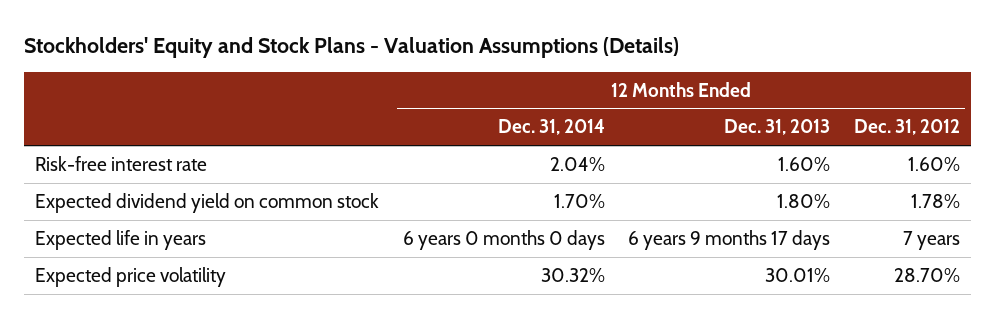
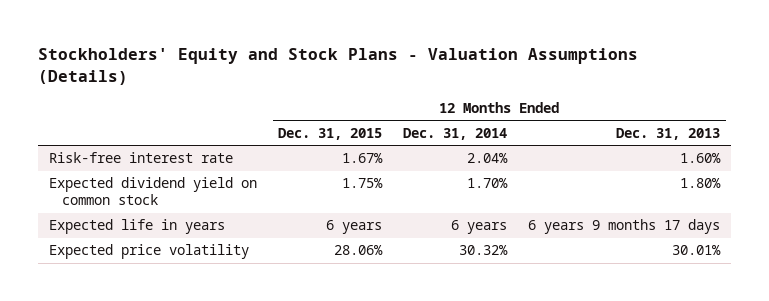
[853,119,960,136] Dec. 31, 2012 -> none
none -> [278,127,383,140] Dec. 31, 2015
[402,229,605,250] 6 years 0 months 0 days -> [451,220,508,235] 6 years

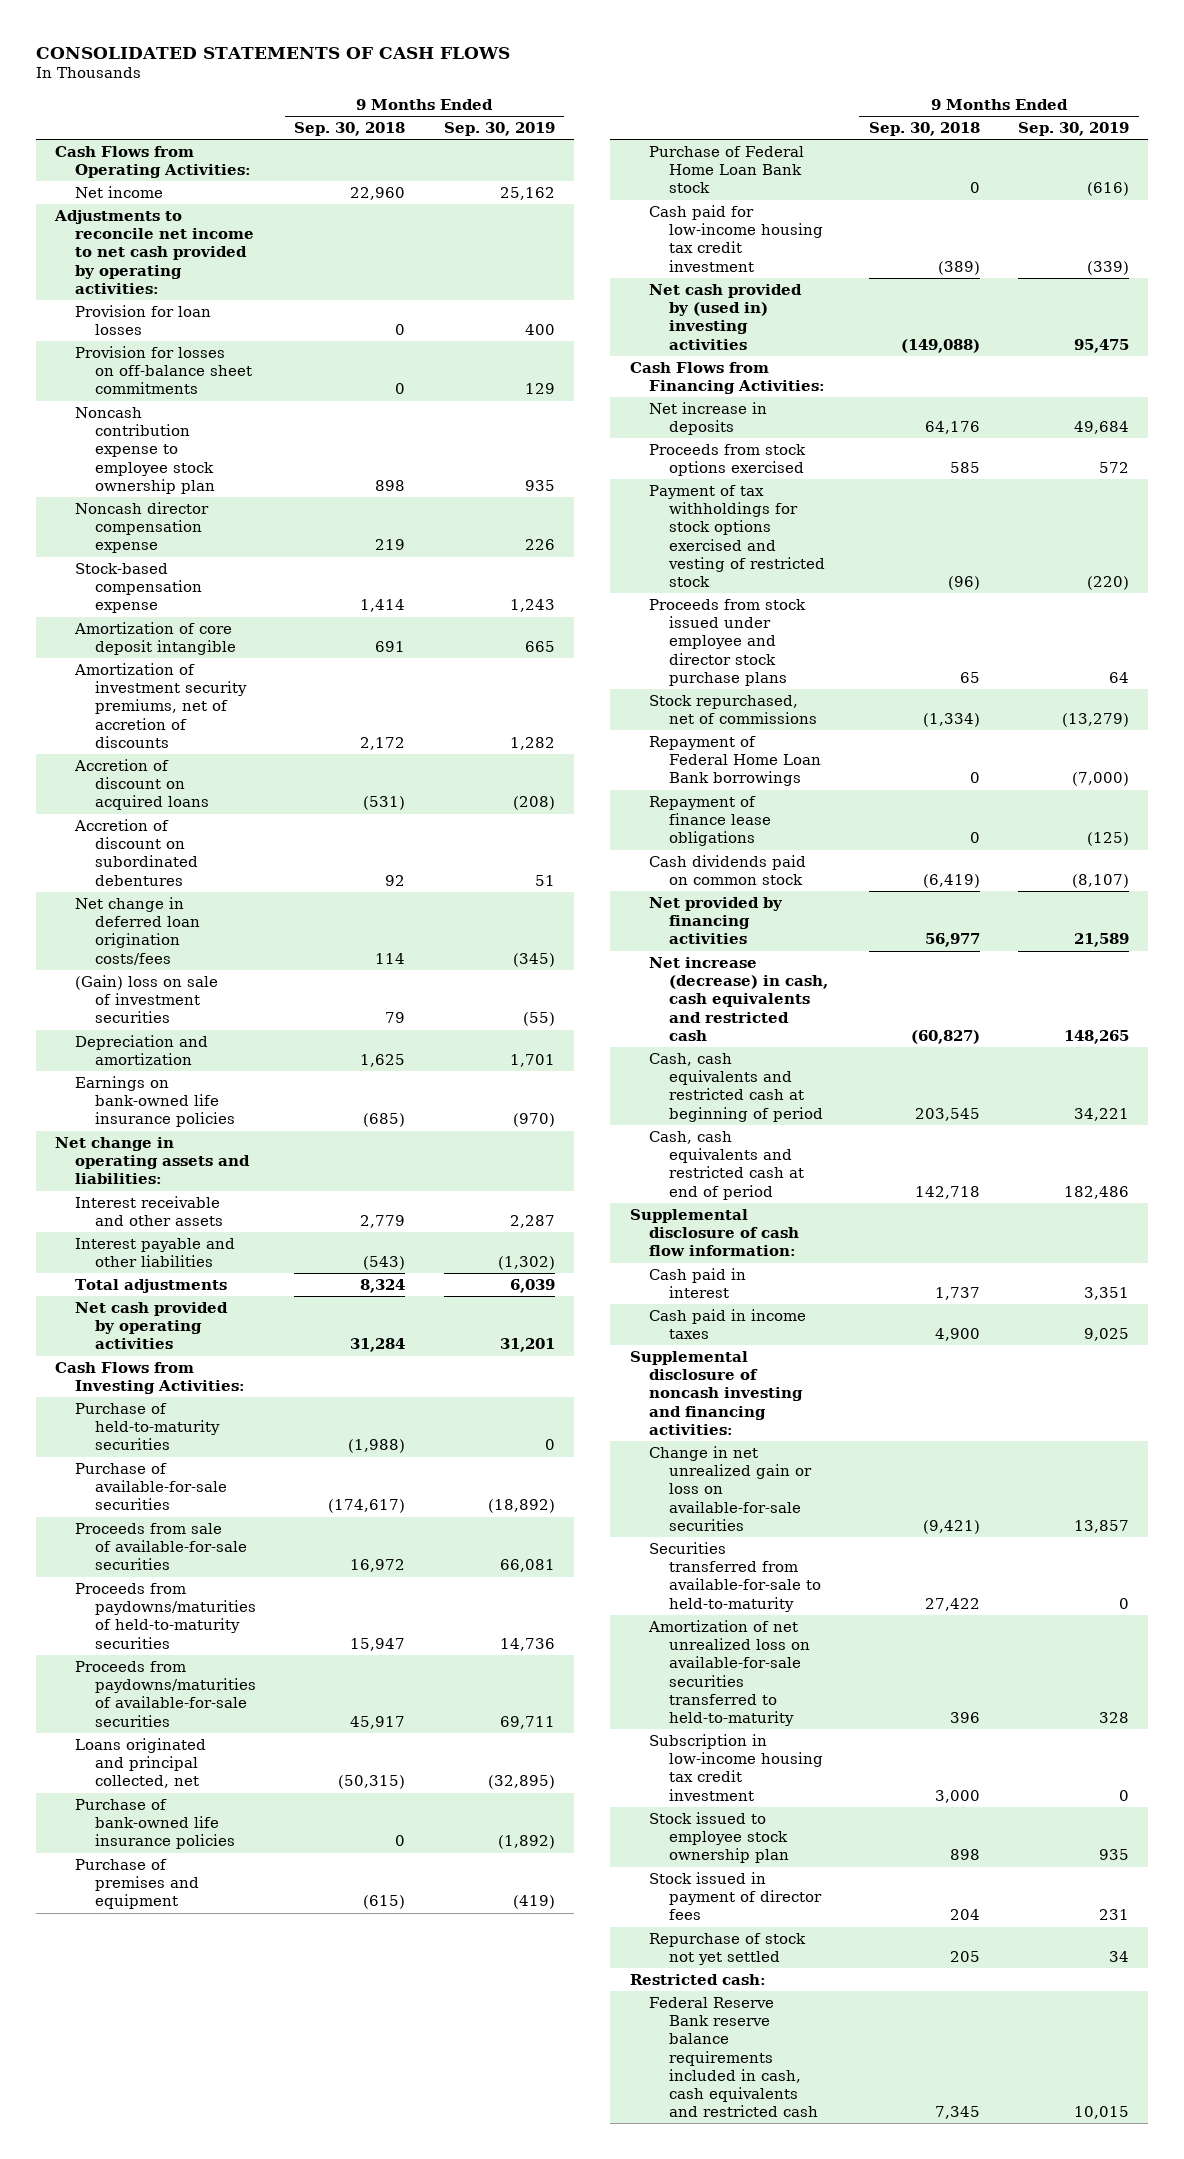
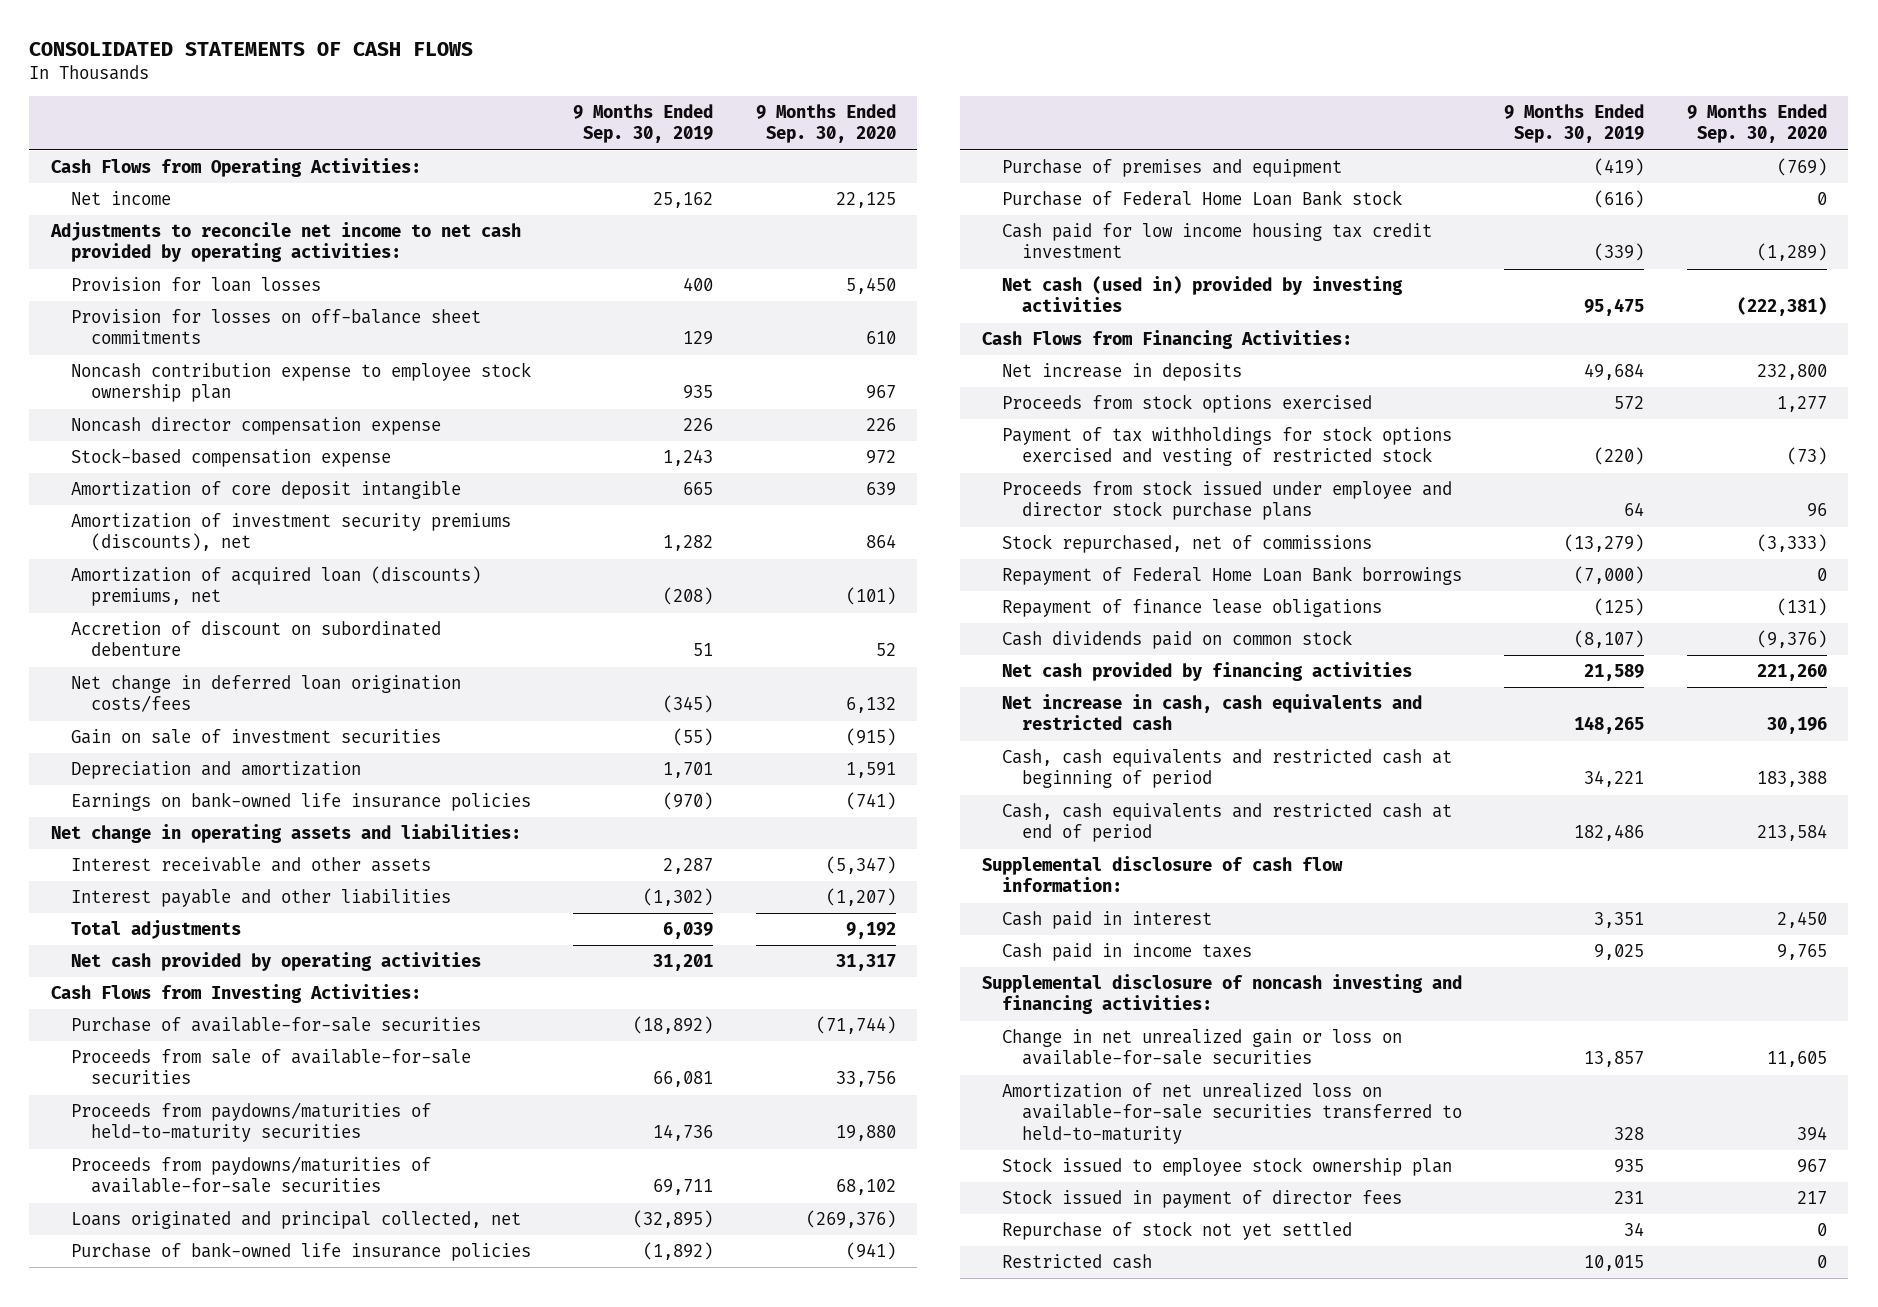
[294,122,406,137] Sep. 30, 2018 -> none
none -> [756,104,897,144] 9 Months Ended Sep. 30, 2020
[73,662,247,748] Amortization of investment security premiums, net of accretion of discounts -> [70,513,511,552] Amortization of investment security premiums (discounts), net
[73,758,209,811] Accretion of discount on acquired loans -> [70,566,481,607] Amortization of acquired loan (discounts) premiums, net
[73,818,198,886] Accretion of discount on subordinated debentures -> [70,621,441,657] Accretion of discount on subordinated debenture
[74,974,218,1024] (Gain) loss on sale of investment securities -> [70,729,441,745] Gain on sale of investment securities
[74,1402,220,1451] Purchase of held-to-maturity securities -> none
[649,204,824,272] Cash paid for low-income housing tax credit investment -> [1001,223,1432,259] Cash paid for low income housing tax credit investment
[649,283,803,350] Net cash provided by (used in) investing activities -> [1001,276,1403,313] Net cash (used in) provided by investing activities
[649,896,784,945] Net provided by financing activities -> [1001,662,1412,682] Net cash provided by financing activities
[649,956,829,1041] Net increase (decrease) in cash, cash equivalents and restricted cash -> [1001,694,1422,731] Net increase in cash, cash equivalents and restricted cash
[649,1541,822,1612] Securities transferred from available-for-sale to held-to-maturity -> none
[649,1733,824,1801] Subscription in low-income housing tax credit investment -> none
[629,1973,766,1985] Restricted cash: -> none
[649,1996,819,2118] Federal Reserve Bank reserve balance requirements included in cash, cash equivalents and restricted cash -> [1001,1254,1152,1270] Restricted cash

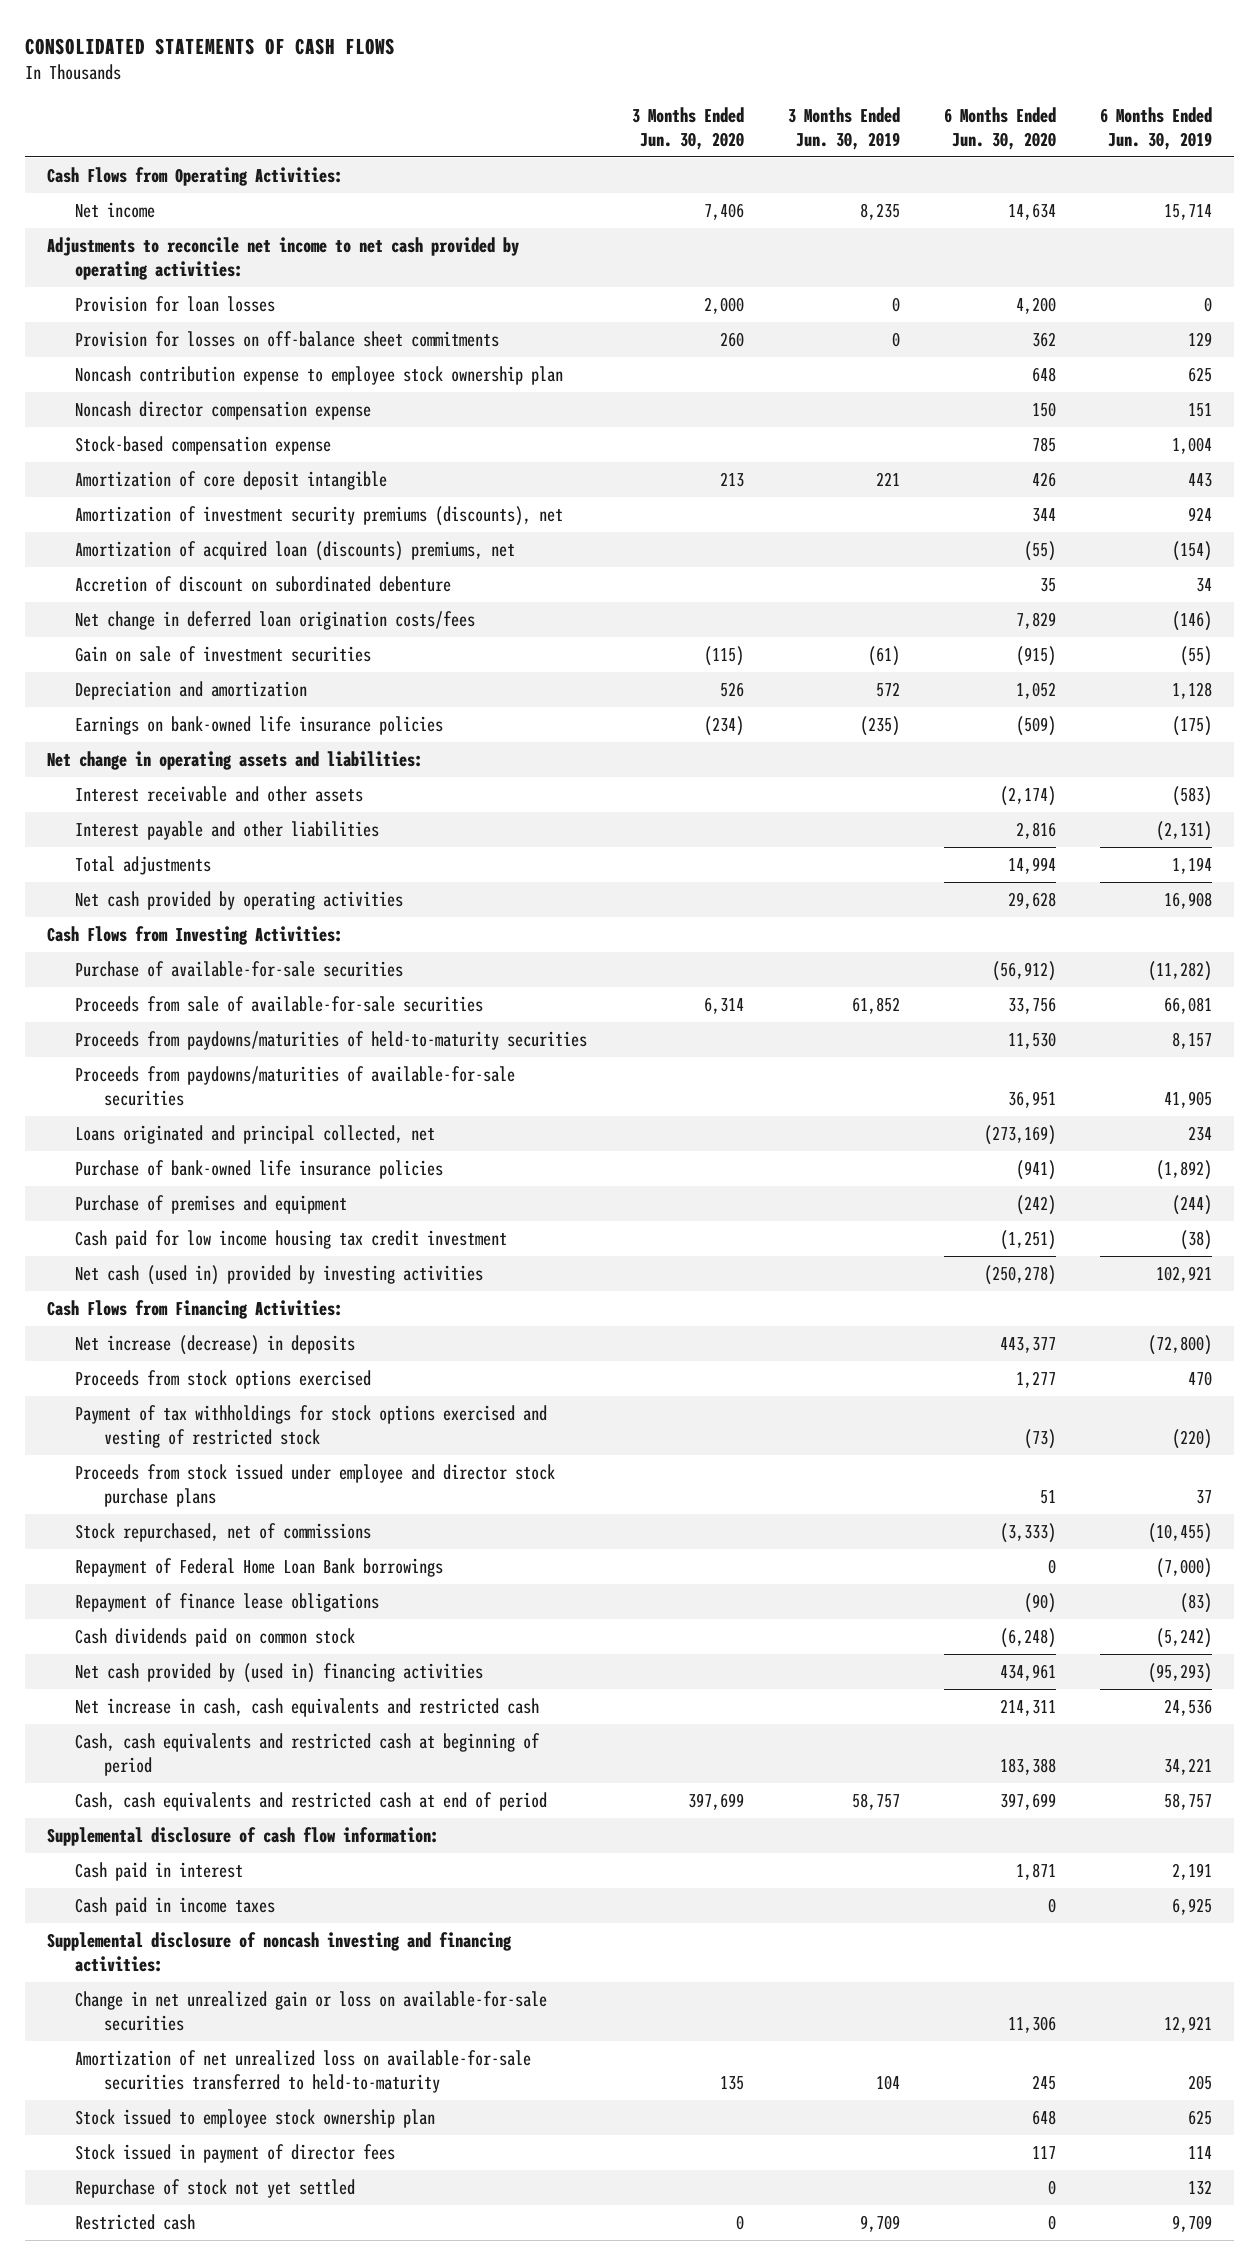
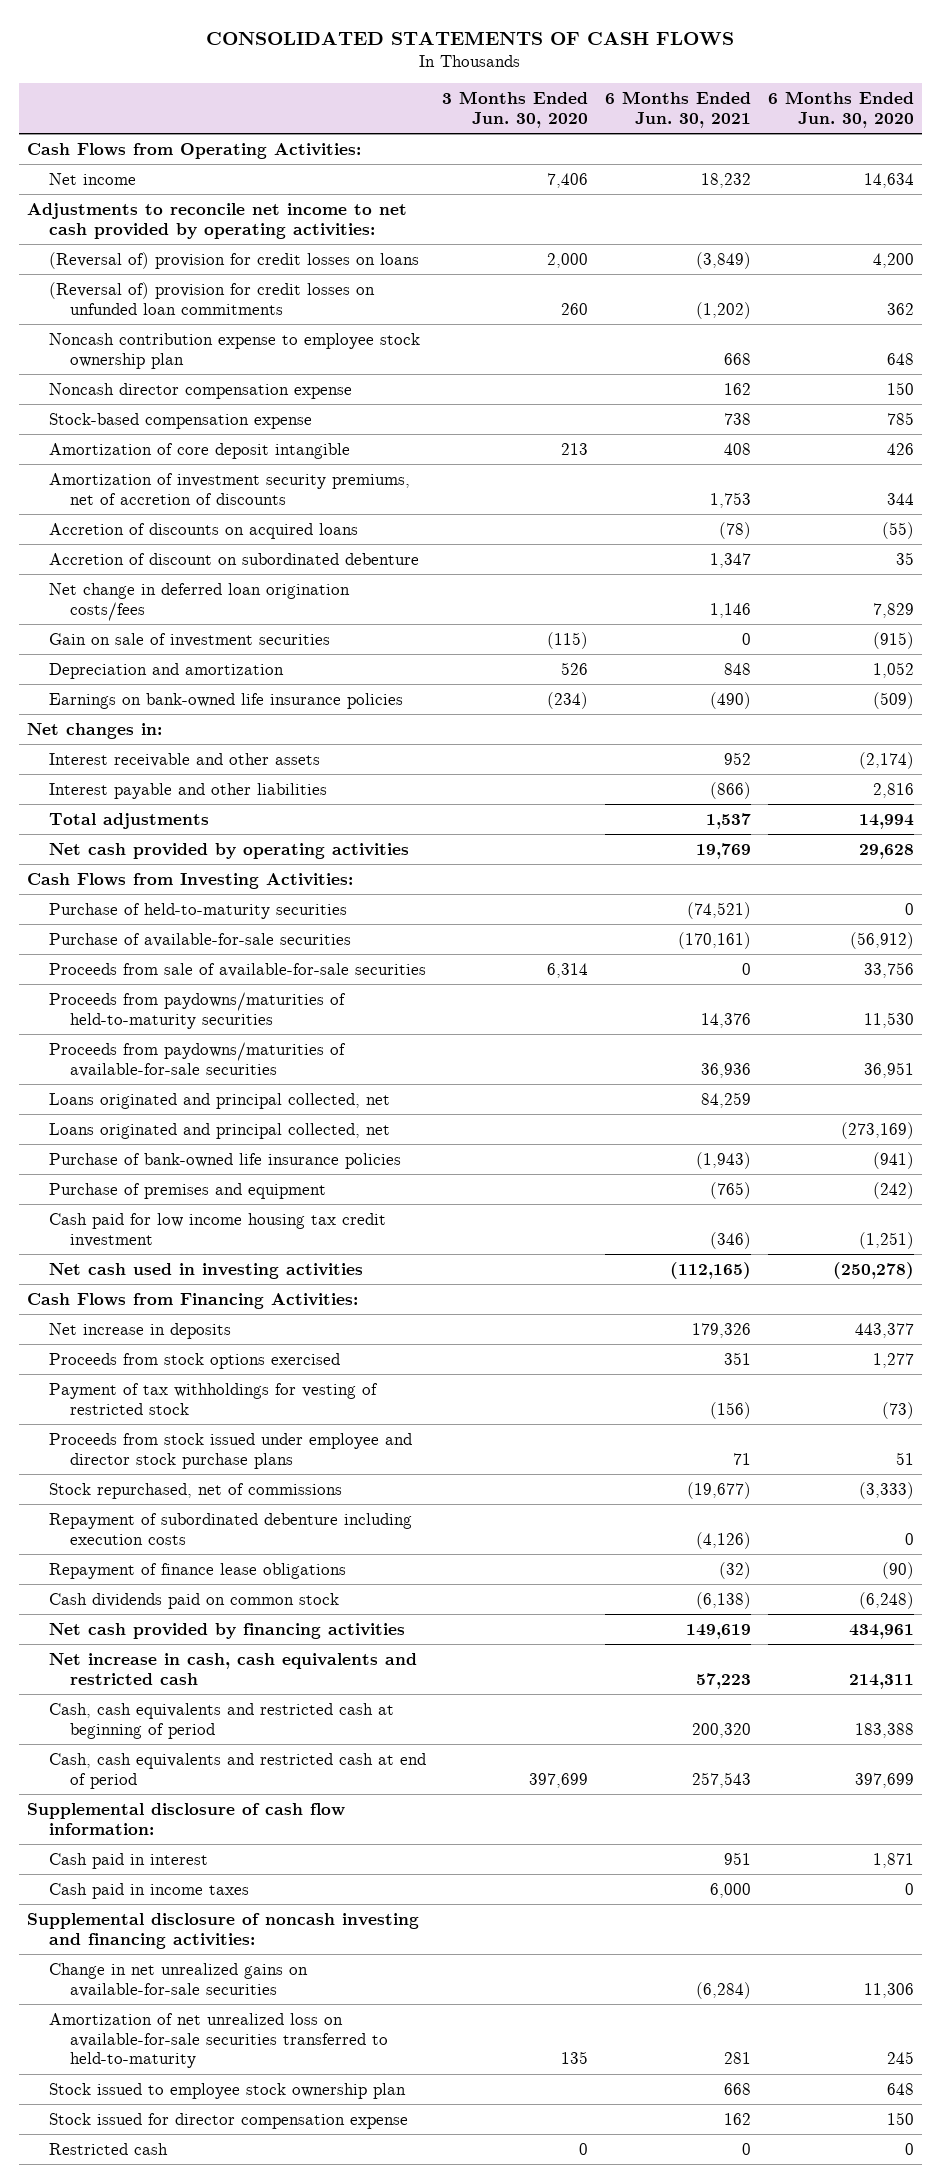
[787,106,900,150] 3 Months Ended Jun. 30, 2019 -> none
[1099,106,1212,150] 6 Months Ended Jun. 30, 2019 -> none
none -> [604,91,751,128] 6 Months Ended Jun. 30, 2021
[75,295,276,312] Provision for loan losses -> [48,251,419,269] (Reversal of) provision for credit losses on loans
[75,330,500,347] Provision for losses on off-balance sheet commitments -> [48,281,375,315] (Reversal of) provision for credit losses on unfunded loan commitments
[75,505,564,526] Amortization of investment security premiums (discounts), net -> [48,472,410,505] Amortization of investment security premiums, net of accretion of discounts
[75,540,516,561] Amortization of acquired loan (discounts) premiums, net -> [48,522,358,539] Accretion of discounts on acquired loans
[47,750,424,770] Net change in operating assets and liabilities: -> [27,722,163,739] Net changes in:
none -> [48,902,347,919] Purchase of held-to-maturity securities
none -> [48,1092,390,1109] Loans originated and principal collected, net
[75,1264,484,1285] Net cash (used in) provided by investing activities -> [48,1262,363,1279] Net cash used in investing activities
[75,1334,356,1355] Net increase (decrease) in deposits -> [48,1322,231,1339] Net increase in deposits
[75,1404,548,1448] Payment of tax withholdings for stock options exercised and vesting of restricted stock -> [48,1382,378,1415] Payment of tax withholdings for vesting of restricted stock
[75,1557,444,1577] Repayment of Federal Home Loan Bank borrowings -> none
none -> [48,1512,412,1545] Repayment of subordinated debenture including execution costs
[75,1662,484,1683] Net cash provided by (used in) financing activities -> [48,1622,405,1639] Net cash provided by financing activities
[75,1990,548,2031] Change in net unrealized gain or loss on available-for-sale securities -> [48,1962,308,1997] Change in net unrealized gains on available-for-sale securities
[75,2178,356,2198] Repurchase of stock not yet settled -> none
[75,2143,396,2163] Stock issued in payment of director fees -> [48,2112,408,2129] Stock issued for director compensation expense
[1031,2145,1056,2159] 117 -> [886,2111,914,2125] 150

